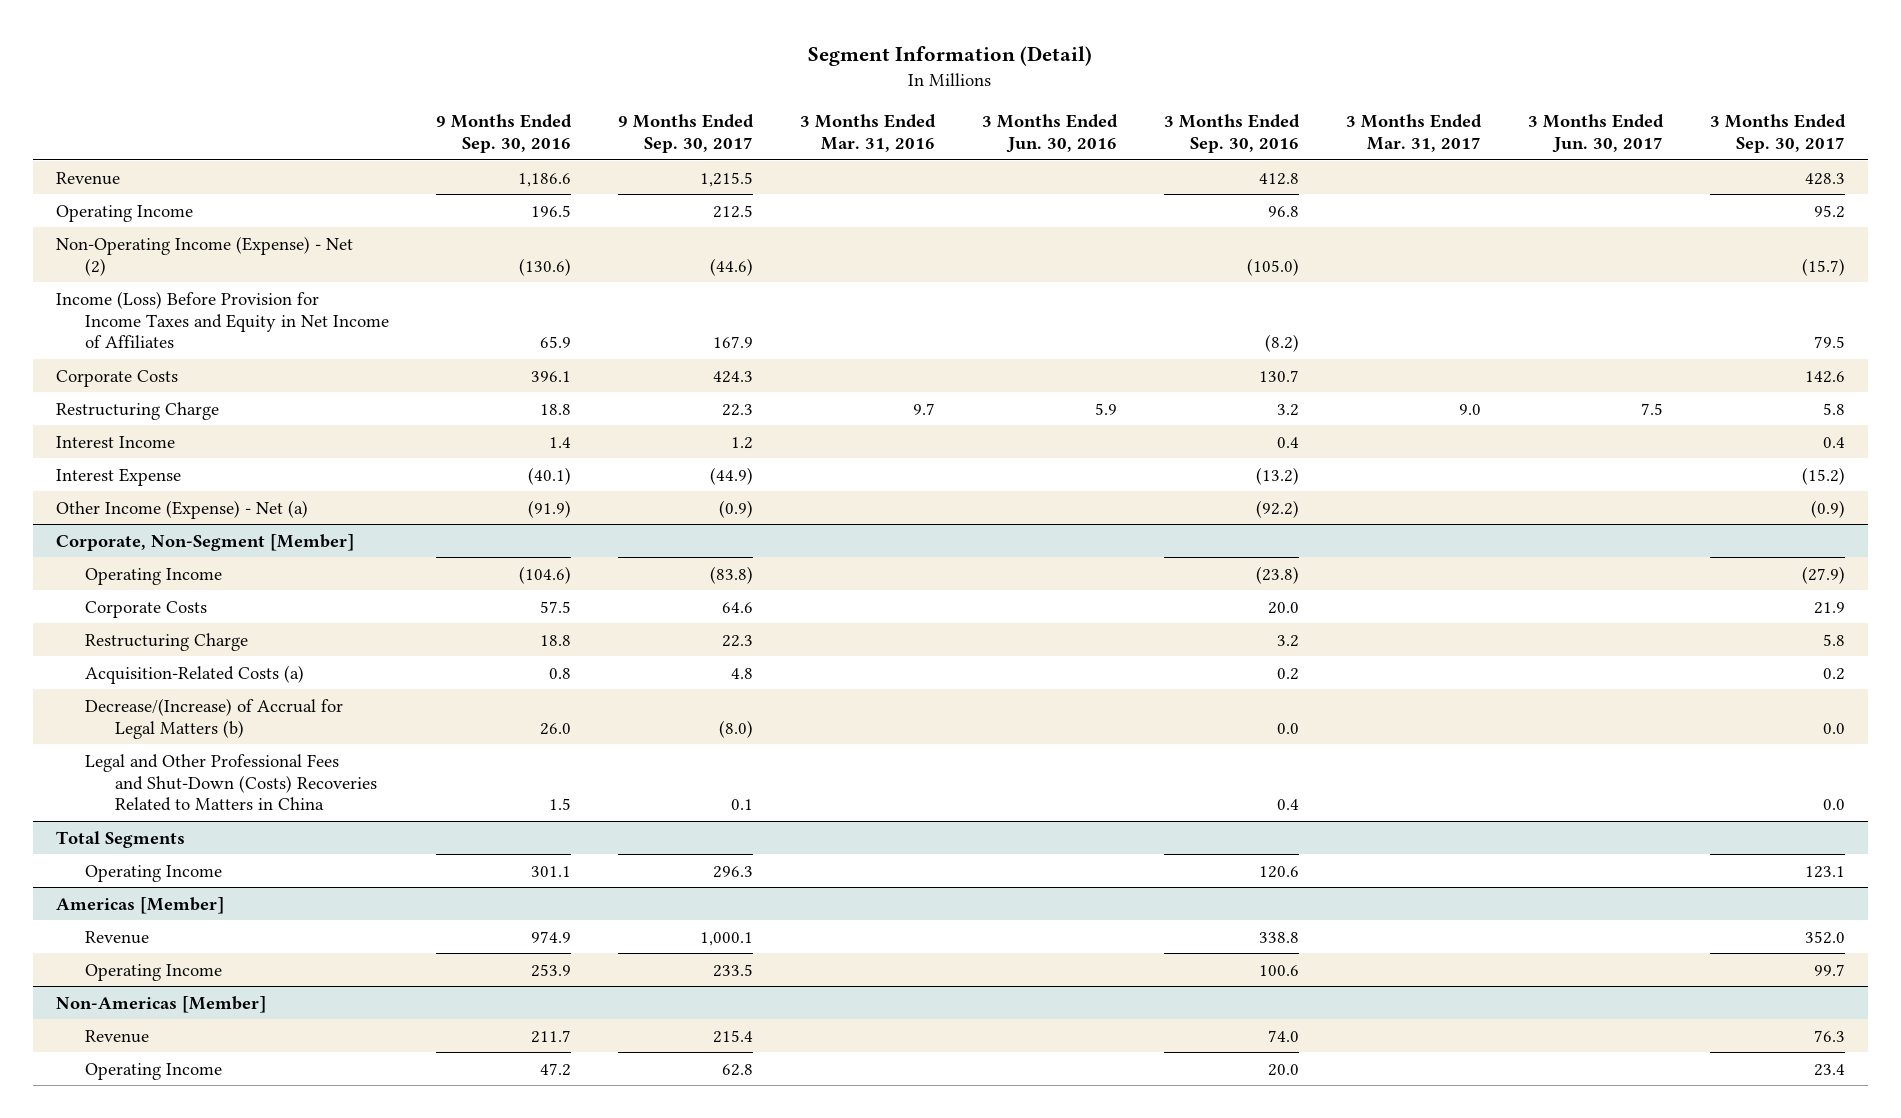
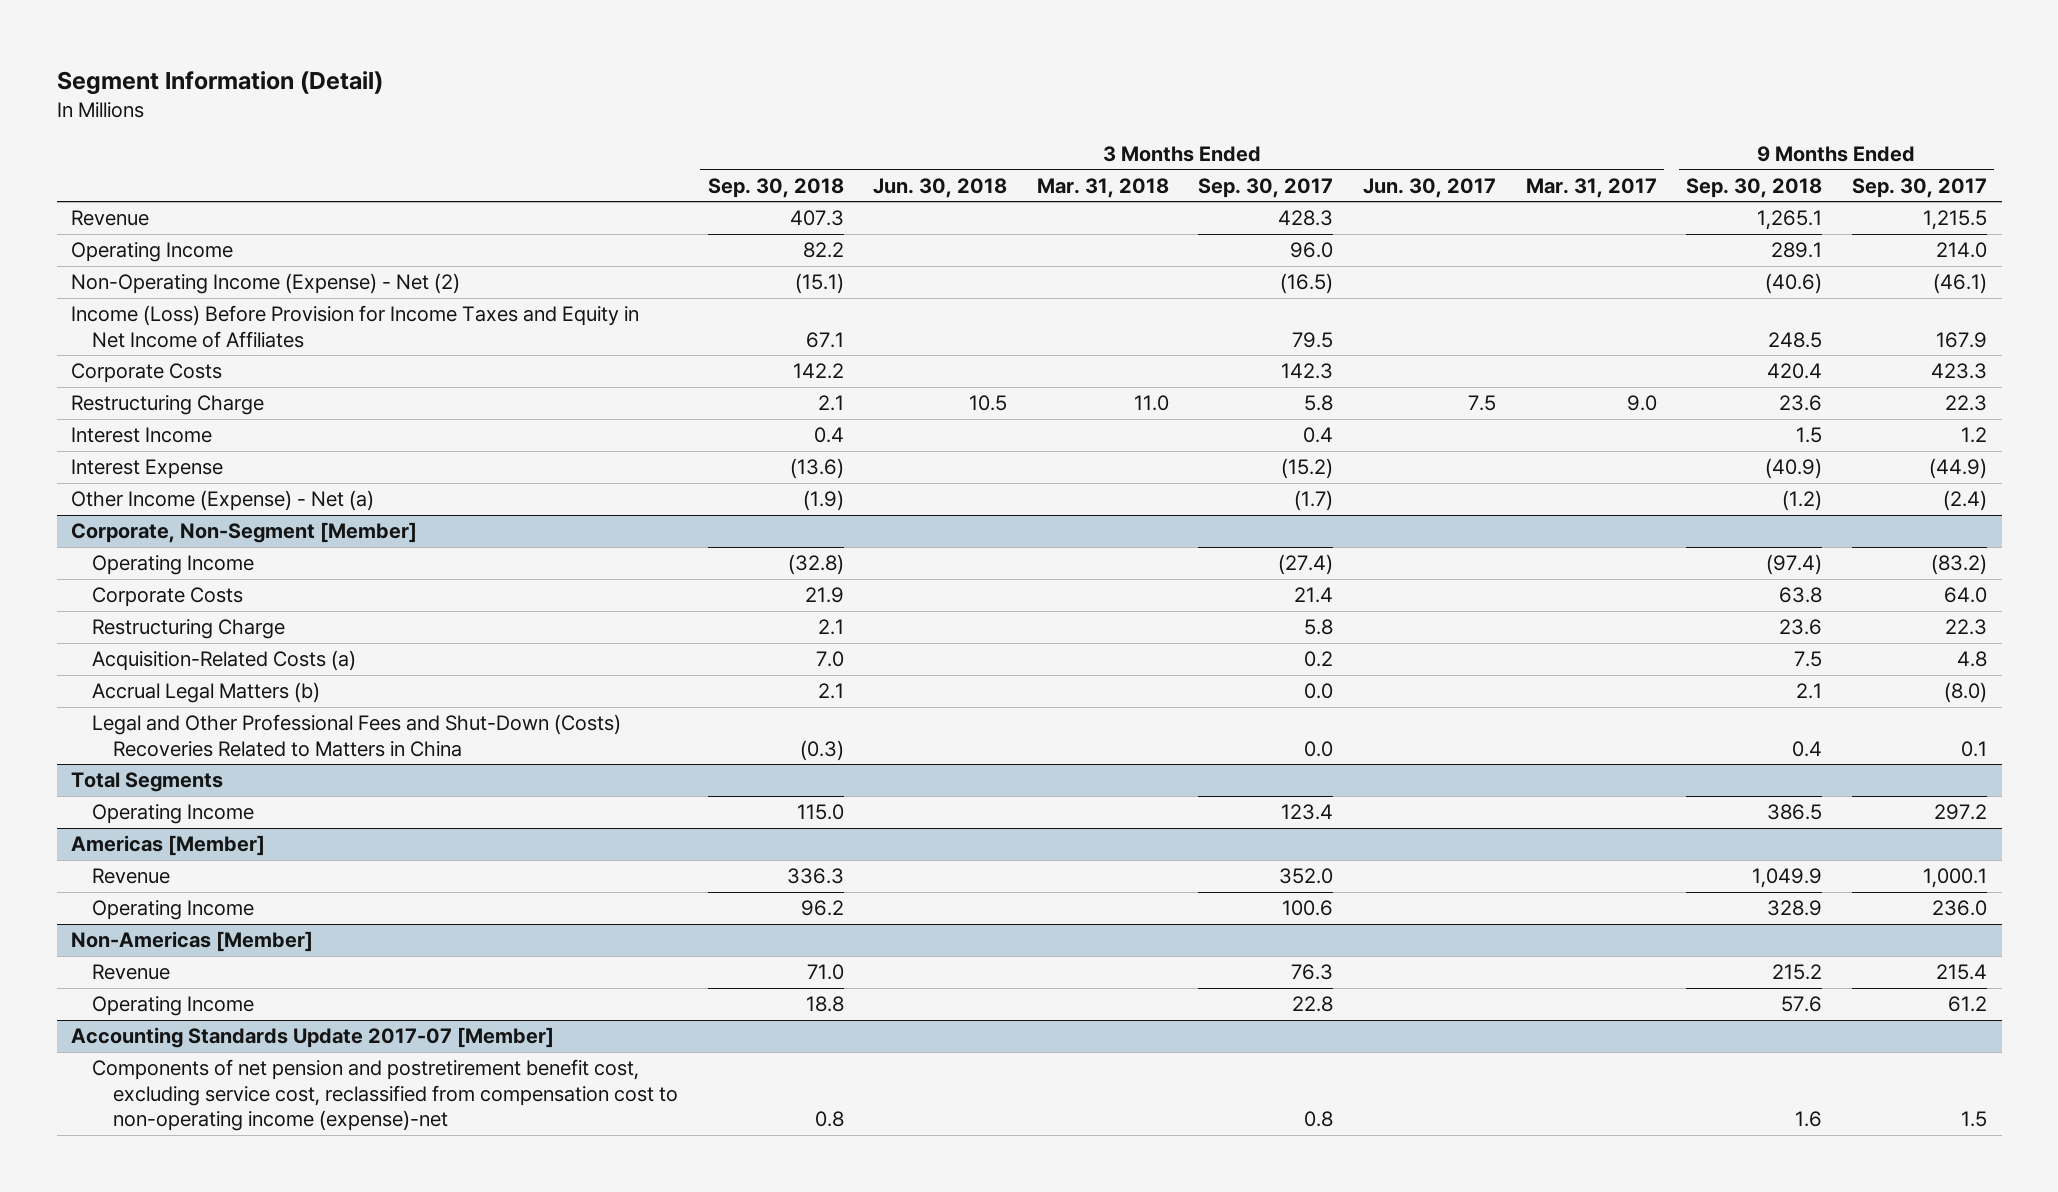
[436,114,573,154] 9 Months Ended Sep. 30, 2016 -> none
[800,114,937,153] 3 Months Ended Mar. 31, 2016 -> none
[982,114,1119,154] 3 Months Ended Jun. 30, 2016 -> none
[1163,114,1300,154] 3 Months Ended Sep. 30, 2016 -> none
none -> [707,177,844,198] Sep. 30, 2018
none -> [873,177,1008,198] Jun. 30, 2018
none -> [1036,177,1169,198] Mar. 31, 2018
none -> [1686,177,1823,198] Sep. 30, 2018
[713,204,754,218] 212.5 -> [1935,242,1987,259] 214.0
[1813,204,1845,218] 95.2 -> [1290,242,1334,259] 96.0
[710,257,754,276] (44.6) -> [1932,273,1987,295] (46.1)
[1801,257,1845,276] (15.7) -> [1280,273,1334,295] (16.5)
[713,370,754,383] 424.3 -> [1930,363,1987,380] 423.3
[1804,370,1845,383] 142.6 -> [1281,363,1334,380] 142.3
[719,499,754,518] (0.9) -> [1942,490,1987,512] (2.4)
[1810,499,1845,518] (0.9) -> [1294,490,1334,512] (1.7)
[710,565,754,584] (83.8) -> [1930,554,1987,576] (83.2)
[1801,565,1845,584] (27.9) -> [1278,554,1334,576] (27.4)
[722,601,754,613] 64.6 -> [1943,587,1987,604] 64.0
[1813,601,1845,614] 21.9 -> [1294,587,1334,604] 21.4
[85,697,344,739] Decrease/(Increase) of Accrual for Legal Matters (b) -> [92,682,321,704] Accrual Legal Matters (b)
[713,865,754,878] 296.3 -> [1933,804,1987,821] 297.2
[1804,865,1845,878] 123.1 -> [1281,804,1334,821] 123.4
[713,963,754,977] 233.5 -> [1931,900,1987,917] 236.0
[1813,963,1845,976] 99.7 -> [1282,900,1334,917] 100.6
[722,1063,754,1076] 62.8 -> [1947,996,1987,1013] 61.2
[1813,1063,1845,1076] 23.4 -> [1292,996,1334,1013] 22.8
none -> [71,1027,555,1049] Accounting Standards Update 2017-07 [Member]
none -> [92,1059,679,1131] Components of net pension and postretirement benefit cost, excluding service cost, reclassified from compensation cost to non-operating income (expense)-net

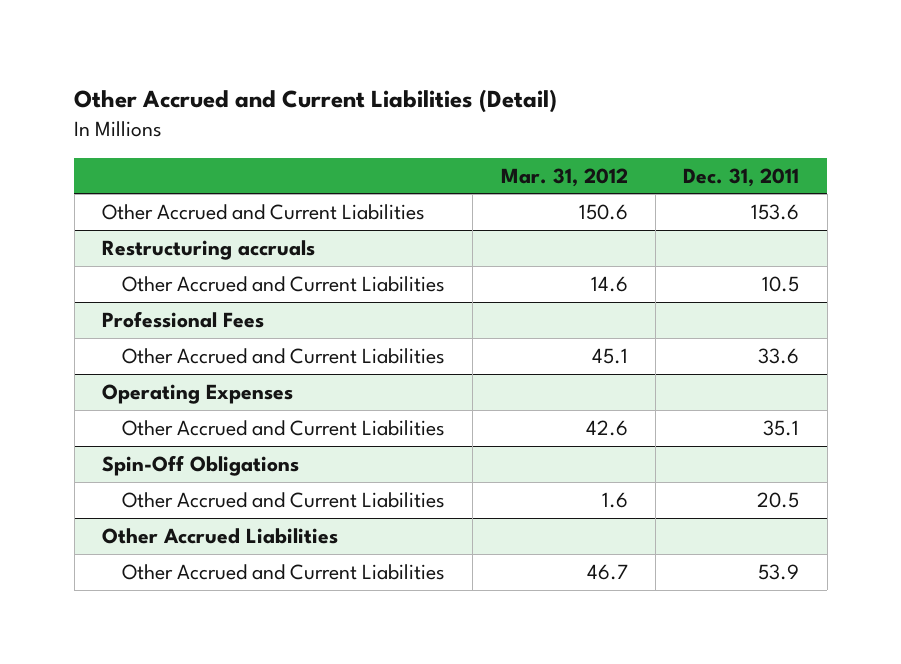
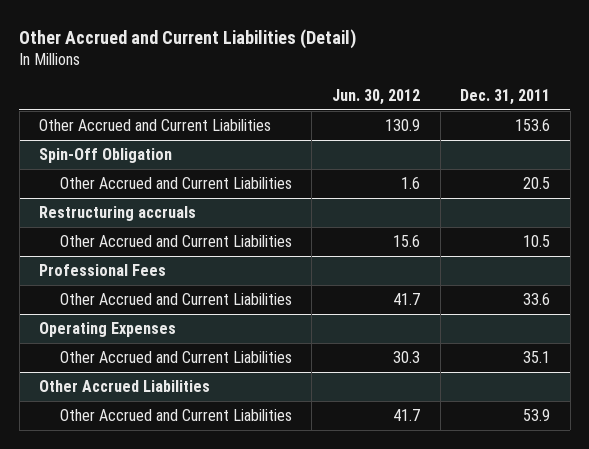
[500,167,628,187] Mar. 31, 2012 -> none
none -> [331,89,420,106] Jun. 30, 2012
none -> [39,148,173,164] Spin-Off Obligation
none -> [59,177,292,190] Other Accrued and Current Liabilities
[101,454,299,476] Spin-Off Obligations -> none
[121,491,445,508] Other Accrued and Current Liabilities -> none

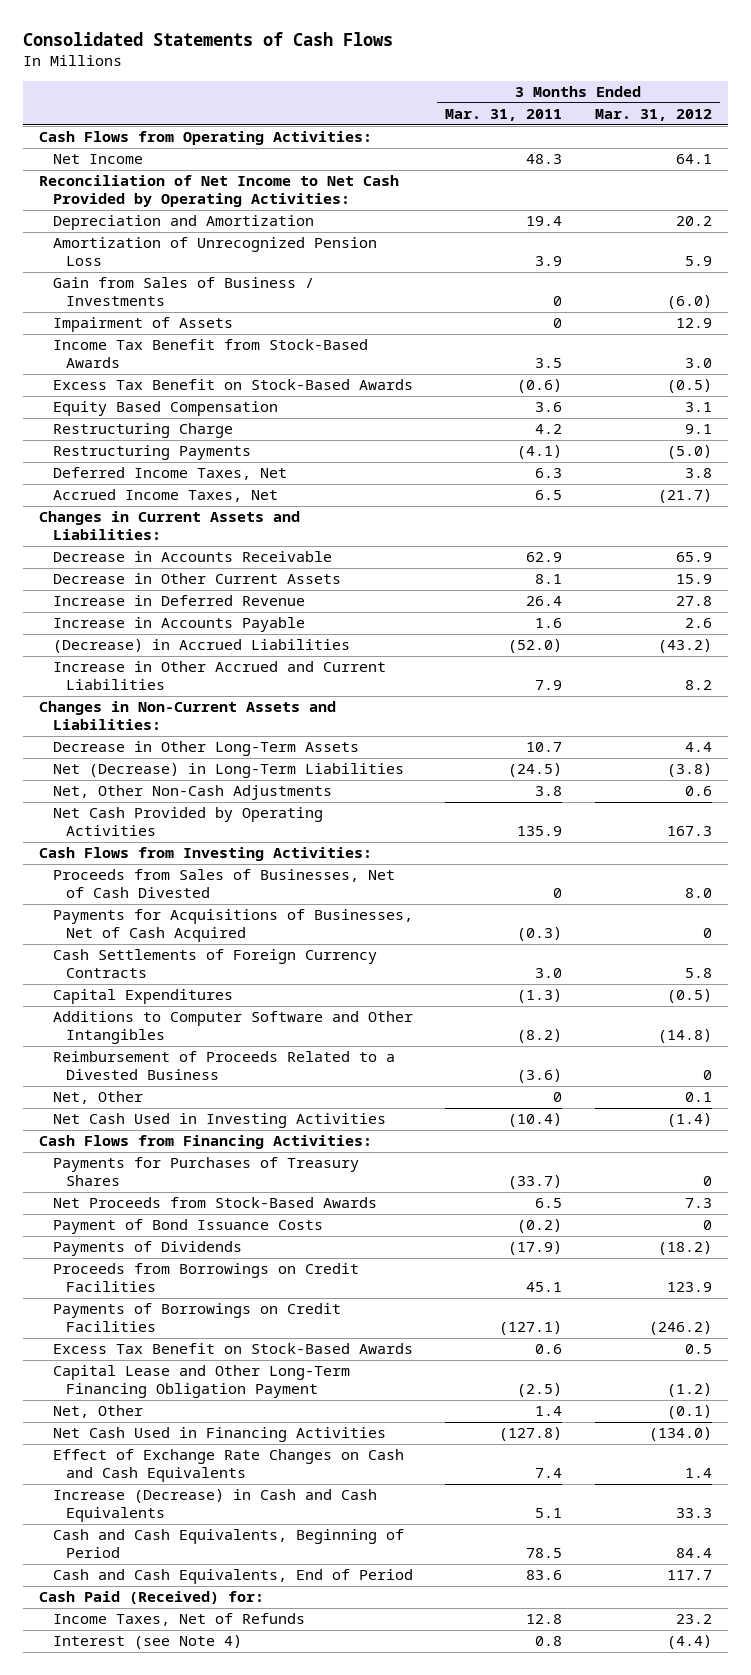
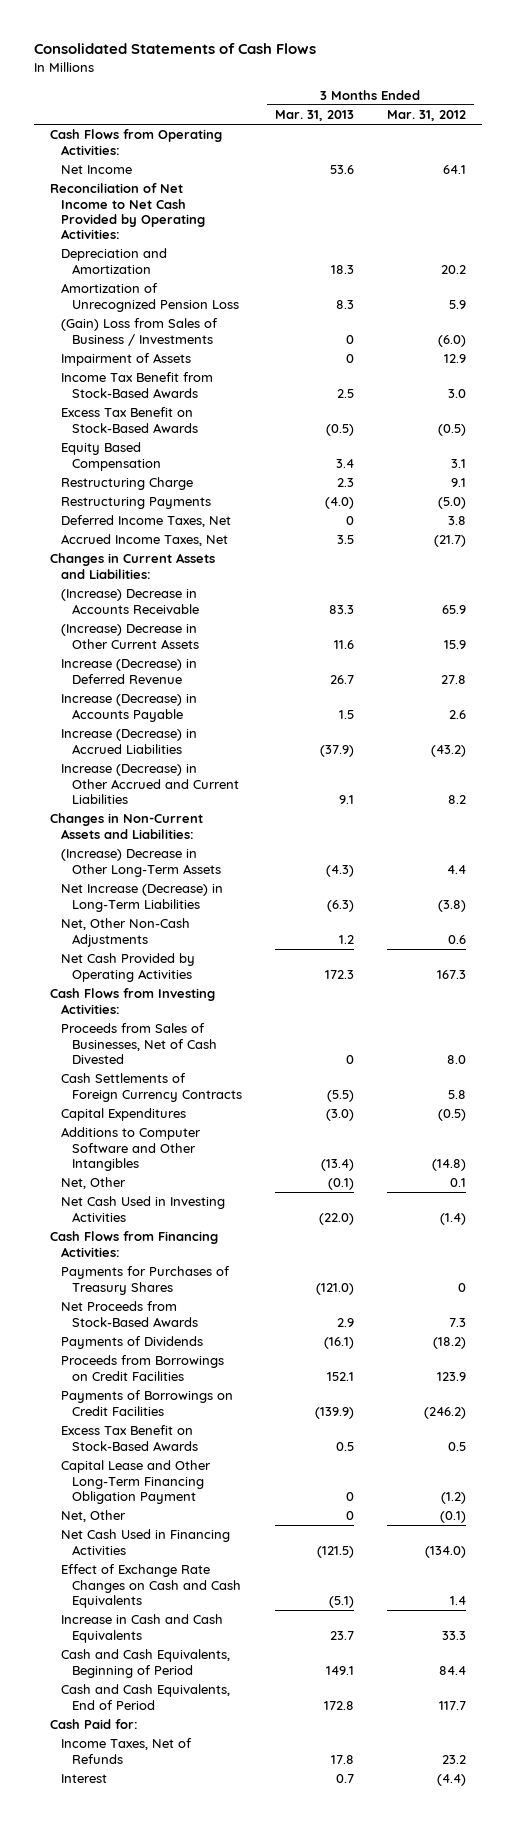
[445,108,563,121] Mar. 31, 2011 -> none
none -> [274,110,354,122] Mar. 31, 2013
[52,277,314,307] Gain from Sales of Business / Investments -> [61,318,219,346] (Gain) Loss from Sales of Business / Investments
[52,551,332,563] Decrease in Accounts Receivable -> [61,589,200,614] (Increase) Decrease in Accounts Receivable
[52,573,341,585] Decrease in Other Current Assets -> [61,624,200,649] (Increase) Decrease in Other Current Assets
[52,595,305,607] Increase in Deferred Revenue -> [61,659,198,684] Increase (Decrease) in Deferred Revenue
[52,617,305,633] Increase in Accounts Payable -> [61,694,198,722] Increase (Decrease) in Accounts Payable
[52,639,350,654] (Decrease) in Accrued Liabilities -> [61,729,198,754] Increase (Decrease) in Accrued Liabilities
[52,661,386,691] Increase in Other Accrued and Current Liabilities -> [61,764,240,805] Increase (Decrease) in Other Accrued and Current Liabilities
[52,741,359,757] Decrease in Other Long-Term Assets -> [61,849,222,877] (Increase) Decrease in Other Long-Term Assets
[52,763,404,779] Net (Decrease) in Long-Term Liabilities -> [61,884,224,912] Net Increase (Decrease) in Long-Term Liabilities
[52,909,413,943] Payments for Acquisitions of Businesses, Net of Cash Acquired -> none
[52,1051,395,1081] Reimbursement of Proceeds Related to a Divested Business -> none
[52,1219,323,1235] Payment of Bond Issuance Costs -> none
[52,1489,377,1523] Increase (Decrease) in Cash and Cash Equivalents -> [61,1614,224,1643] Increase in Cash and Cash Equivalents
[38,1591,264,1605] Cash Paid (Received) for: -> [50,1719,139,1730] Cash Paid for:
[52,1635,242,1650] Interest (see Note 4) -> [61,1774,108,1784] Interest

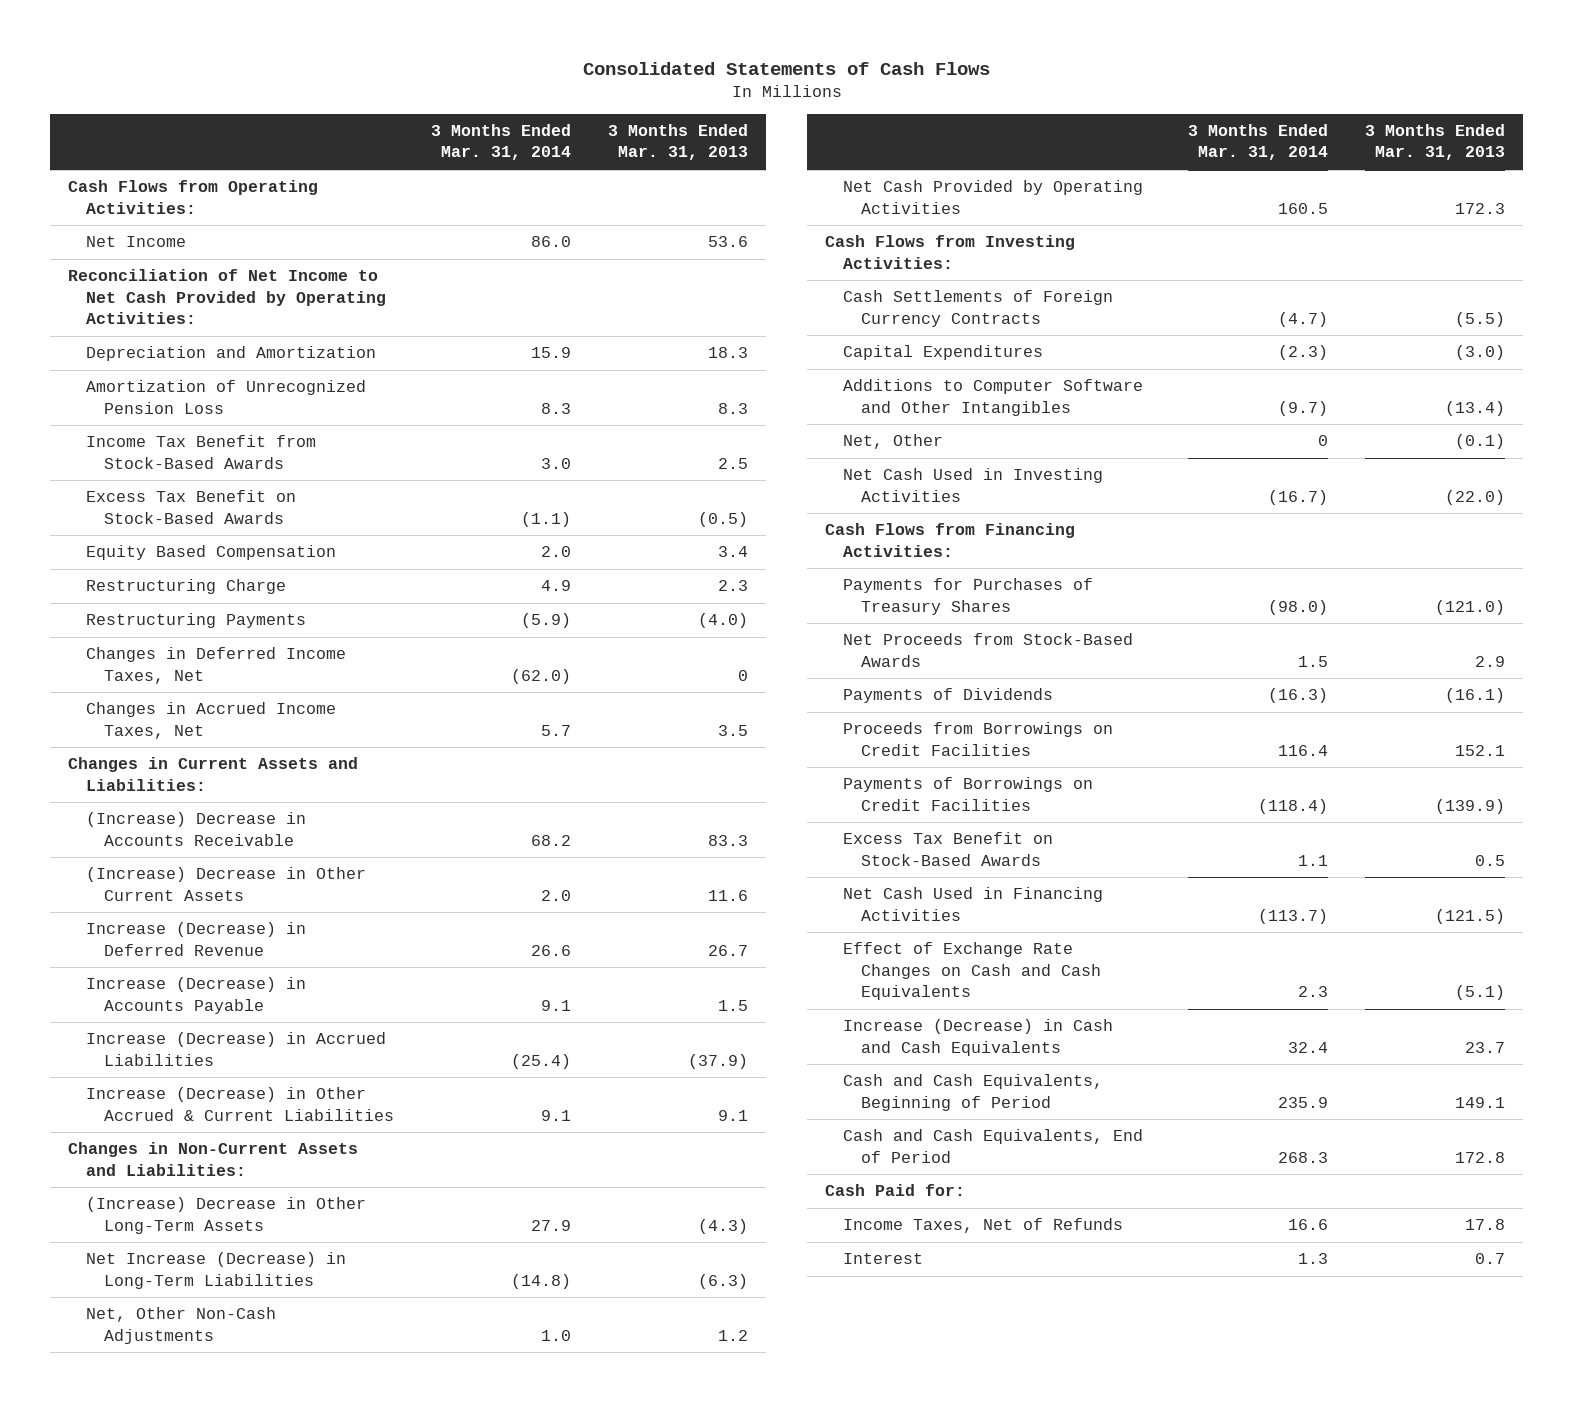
[386,110,466,122] Mar. 31, 2012 -> none
none -> [430,124,571,161] 3 Months Ended Mar. 31, 2014
[61,318,219,346] (Gain) Loss from Sales of Business / Investments -> none
[61,353,192,367] Impairment of Assets -> none
[61,515,232,528] Deferred Income Taxes, Net -> [86,647,347,684] Changes in Deferred Income Taxes, Net
[61,534,229,547] Accrued Income Taxes, Net -> [86,702,337,739] Changes in Accrued Income Taxes, Net
[61,764,240,805] Increase (Decrease) in Other Accrued and Current Liabilities -> [86,1087,395,1121] Increase (Decrease) in Other Accrued & Current Liabilities
[61,1023,218,1065] Proceeds from Sales of Businesses, Net of Cash Divested -> none
[61,1460,212,1505] Capital Lease and Other Long-Term Financing Obligation Payment -> none
[61,1510,127,1523] Net, Other -> none
[61,1614,224,1643] Increase in Cash and Cash Equivalents -> [843,1019,1114,1056] Increase (Decrease) in Cash and Cash Equivalents

